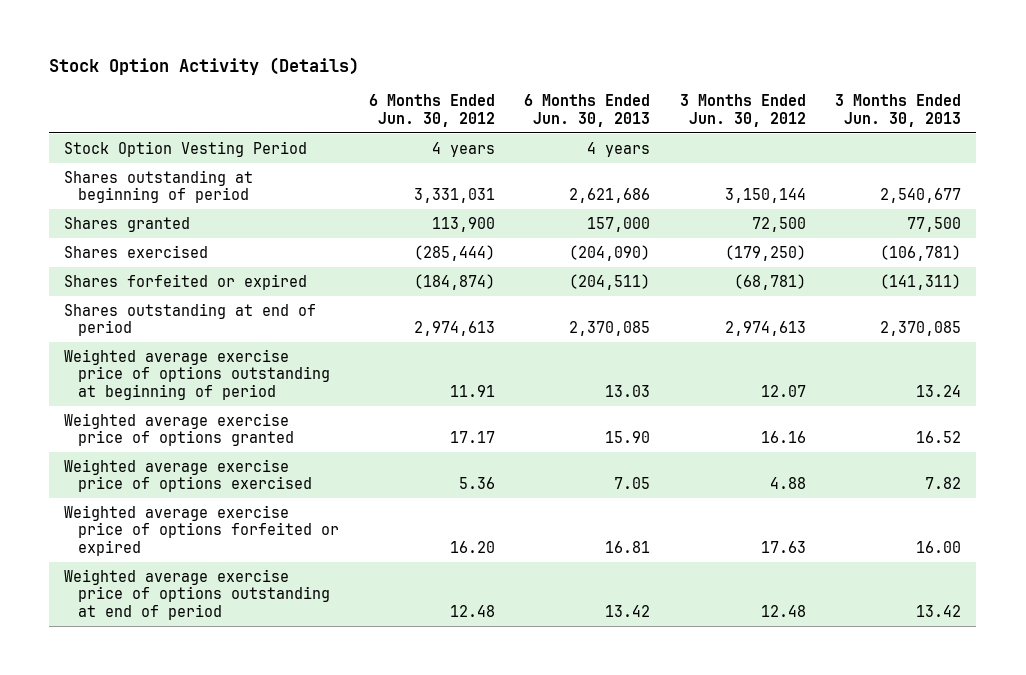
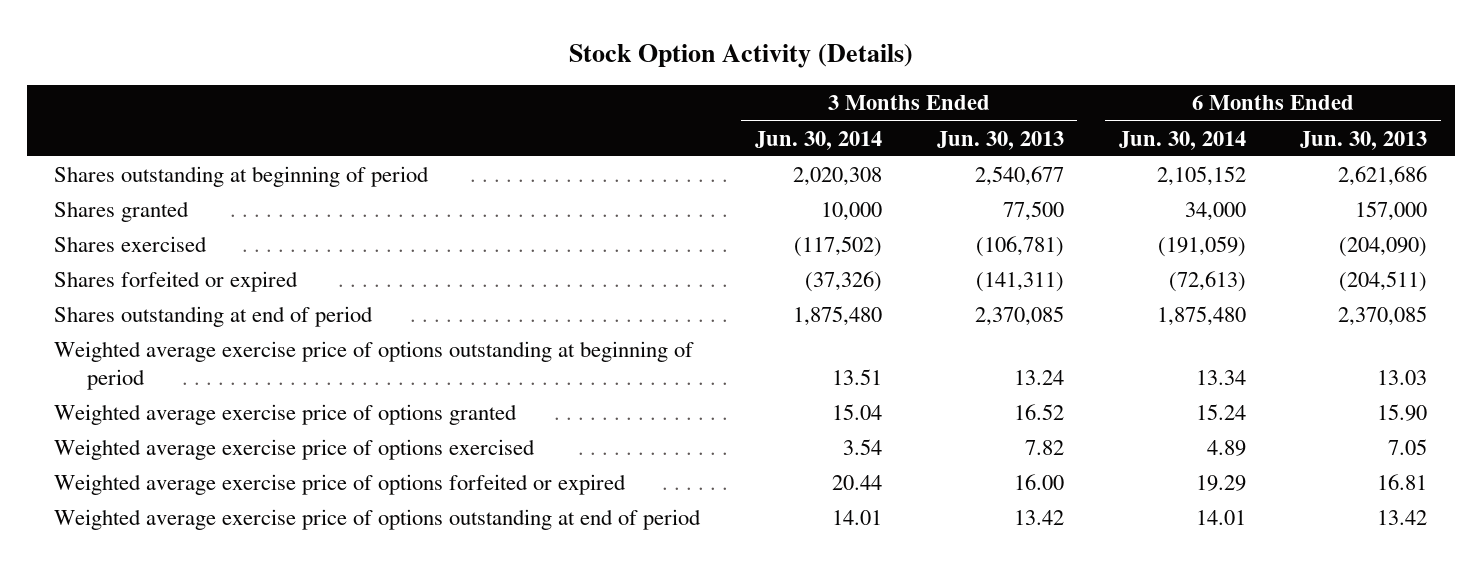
[368,94,495,127] 6 Months Ended Jun. 30, 2012 -> none
[679,94,806,127] 3 Months Ended Jun. 30, 2012 -> none
none -> [755,130,883,150] Jun. 30, 2014
none -> [1118,130,1246,150] Jun. 30, 2014
[64,140,308,157] Stock Option Vesting Period -> none

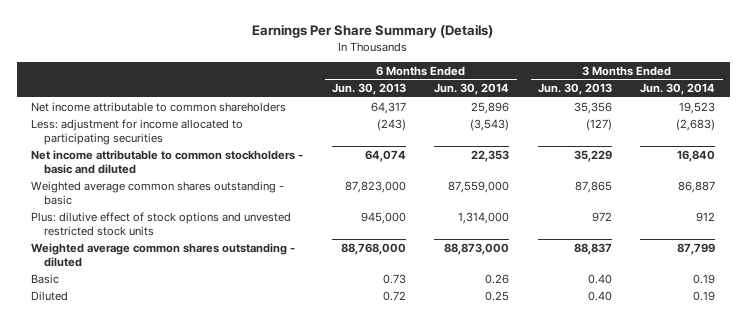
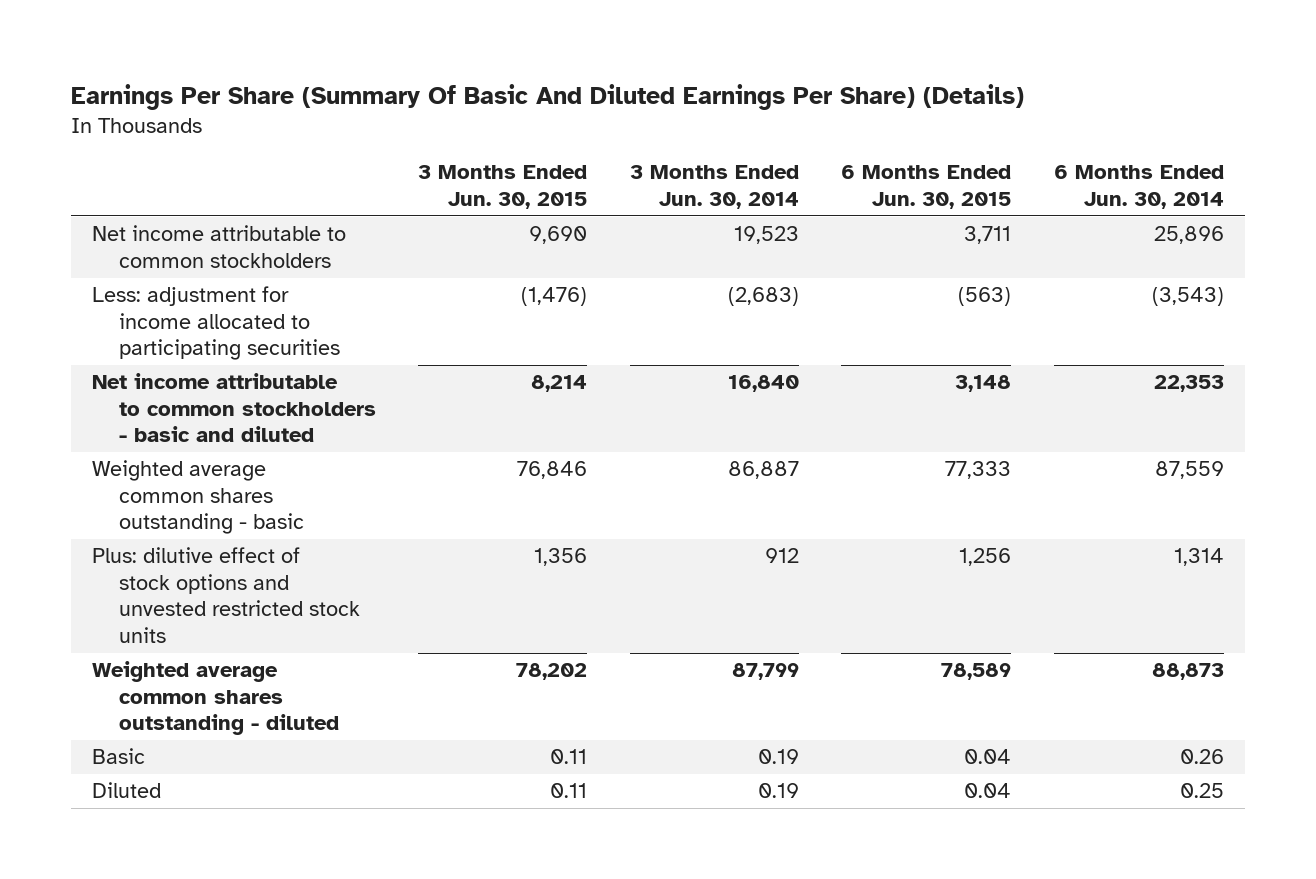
[252,24,494,39] Earnings Per Share Summary (Details) -> [70,84,1024,111] Earnings Per Share (Summary Of Basic And Diluted Earnings Per Share) (Details)
[331,83,406,96] Jun. 30, 2013 -> none
[537,83,612,96] Jun. 30, 2013 -> none
none -> [418,165,588,209] 3 Months Ended Jun. 30, 2015
none -> [841,165,1012,209] 6 Months Ended Jun. 30, 2015
[31,101,287,112] Net income attributable to common shareholders -> [91,225,346,268] Net income attributable to common stockholders
[448,180,510,193] 87,559,000 -> [1154,461,1224,480] 87,559
[458,211,510,224] 1,314,000 -> [1173,548,1224,567] 1,314
[444,242,510,255] 88,873,000 -> [1151,663,1224,681] 88,873

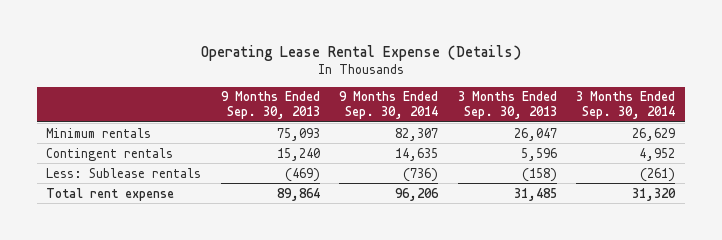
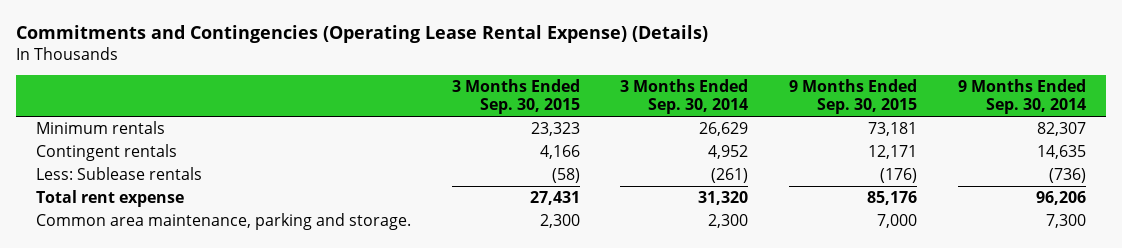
[200,44,521,61] Operating Lease Rental Expense (Details) -> [15,25,708,44] Commitments and Contingencies (Operating Lease Rental Expense) (Details)
[220,91,320,120] 9 Months Ended Sep. 30, 2013 -> none
[457,91,557,120] 3 Months Ended Sep. 30, 2013 -> none
none -> [451,79,580,115] 3 Months Ended Sep. 30, 2015
none -> [789,79,918,115] 9 Months Ended Sep. 30, 2015
none -> [35,212,411,230] Common area maintenance, parking and storage.

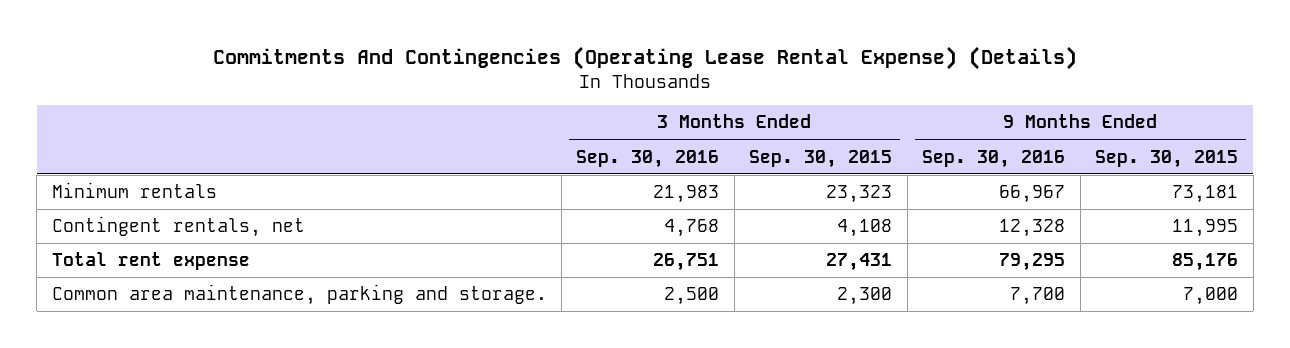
[15,25,708,44] Commitments and Contingencies (Operating Lease Rental Expense) (Details) -> [212,45,1077,70] Commitments And Contingencies (Operating Lease Rental Expense) (Details)
[620,79,749,115] 3 Months Ended Sep. 30, 2014 -> none
[957,79,1086,115] 9 Months Ended Sep. 30, 2014 -> none
none -> [576,149,720,168] Sep. 30, 2016
none -> [922,149,1066,168] Sep. 30, 2016
[35,166,202,180] Less: Sublease rentals -> none
[35,143,177,161] Contingent rentals -> [51,216,305,238] Contingent rentals, net
[539,144,580,159] 4,166 -> [837,219,893,238] 4,108
[868,144,918,159] 12,171 -> [1172,219,1239,238] 11,995

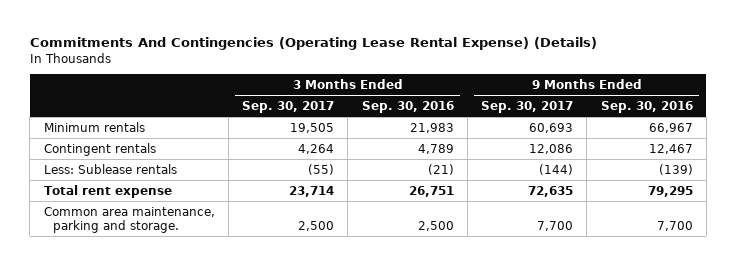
[749,149,893,168] Sep. 30, 2015 -> none
[1095,149,1239,168] Sep. 30, 2015 -> none
none -> [242,100,335,113] Sep. 30, 2017
none -> [481,100,574,113] Sep. 30, 2017
[51,216,305,238] Contingent rentals, net -> [43,142,156,156] Contingent rentals
[664,219,720,238] 4,768 -> [417,143,454,154] 4,789
[999,219,1066,238] 12,328 -> [648,143,693,154] 12,467
none -> [43,163,177,174] Less: Sublease rentals

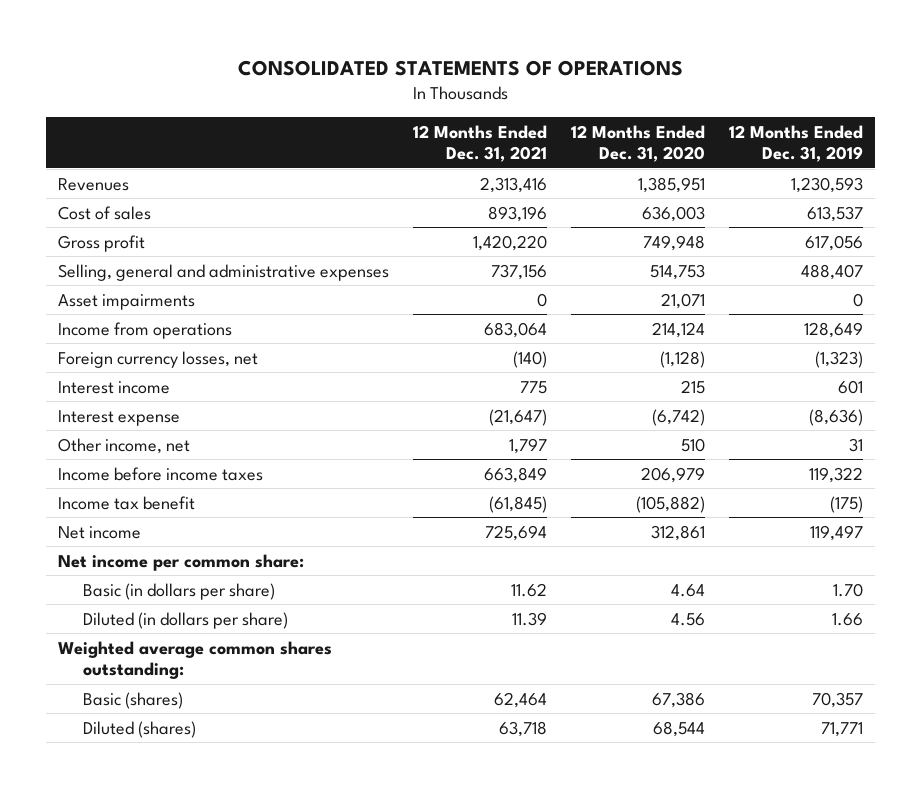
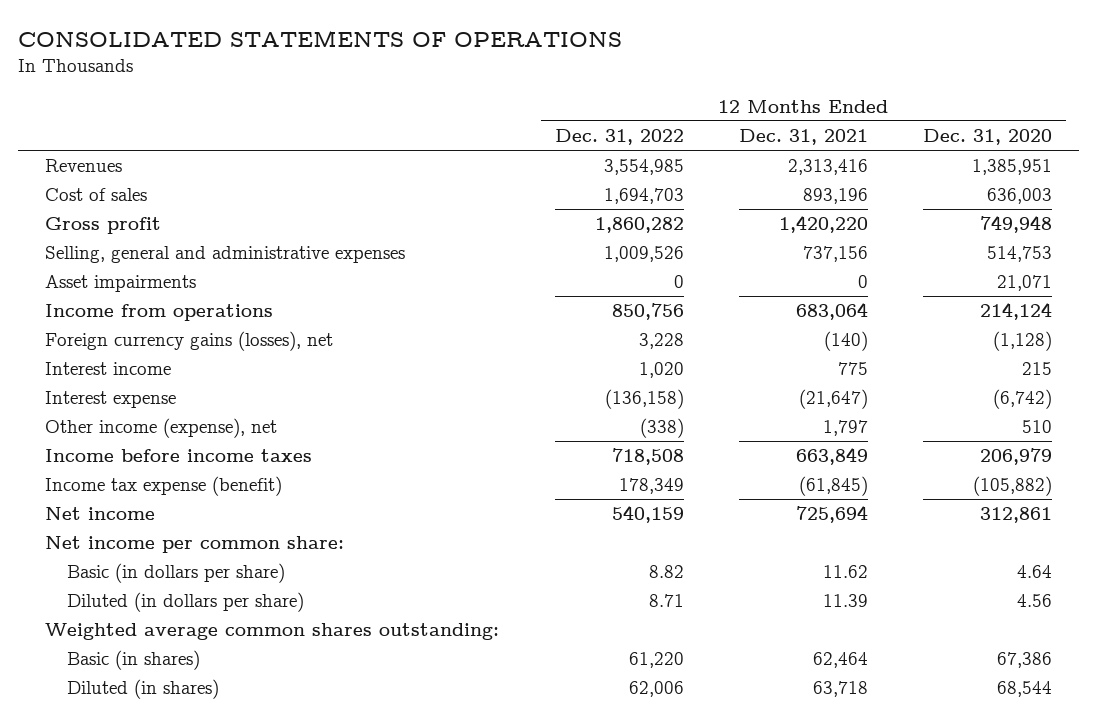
[729,124,864,163] 12 Months Ended Dec. 31, 2019 -> none
none -> [554,128,684,145] Dec. 31, 2022
[58,350,259,368] Foreign currency losses, net -> [45,331,334,352] Foreign currency gains (losses), net
[58,437,191,454] Other income, net -> [45,418,278,439] Other income (expense), net
[58,495,196,510] Income tax benefit -> [45,476,283,497] Income tax expense (benefit)
[83,691,184,709] Basic (shares) -> [66,650,200,671] Basic (in shares)
[83,720,197,738] Diluted (shares) -> [66,679,219,700] Diluted (in shares)

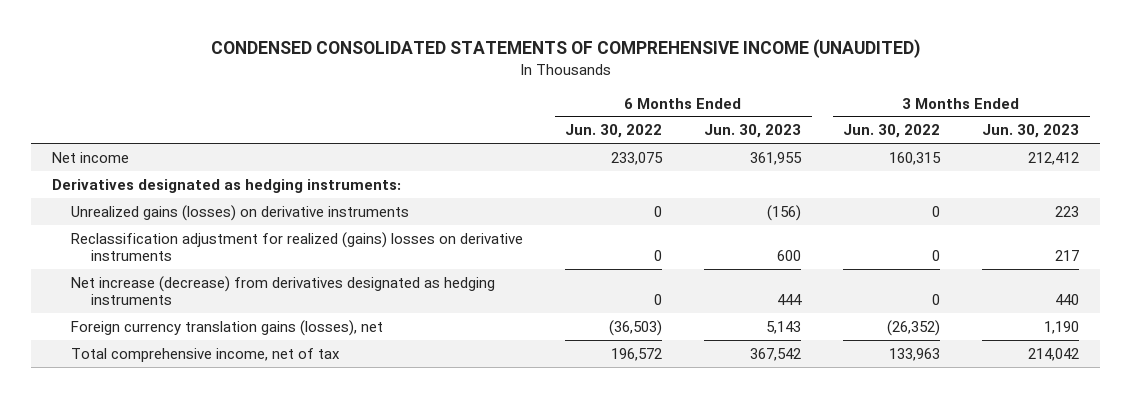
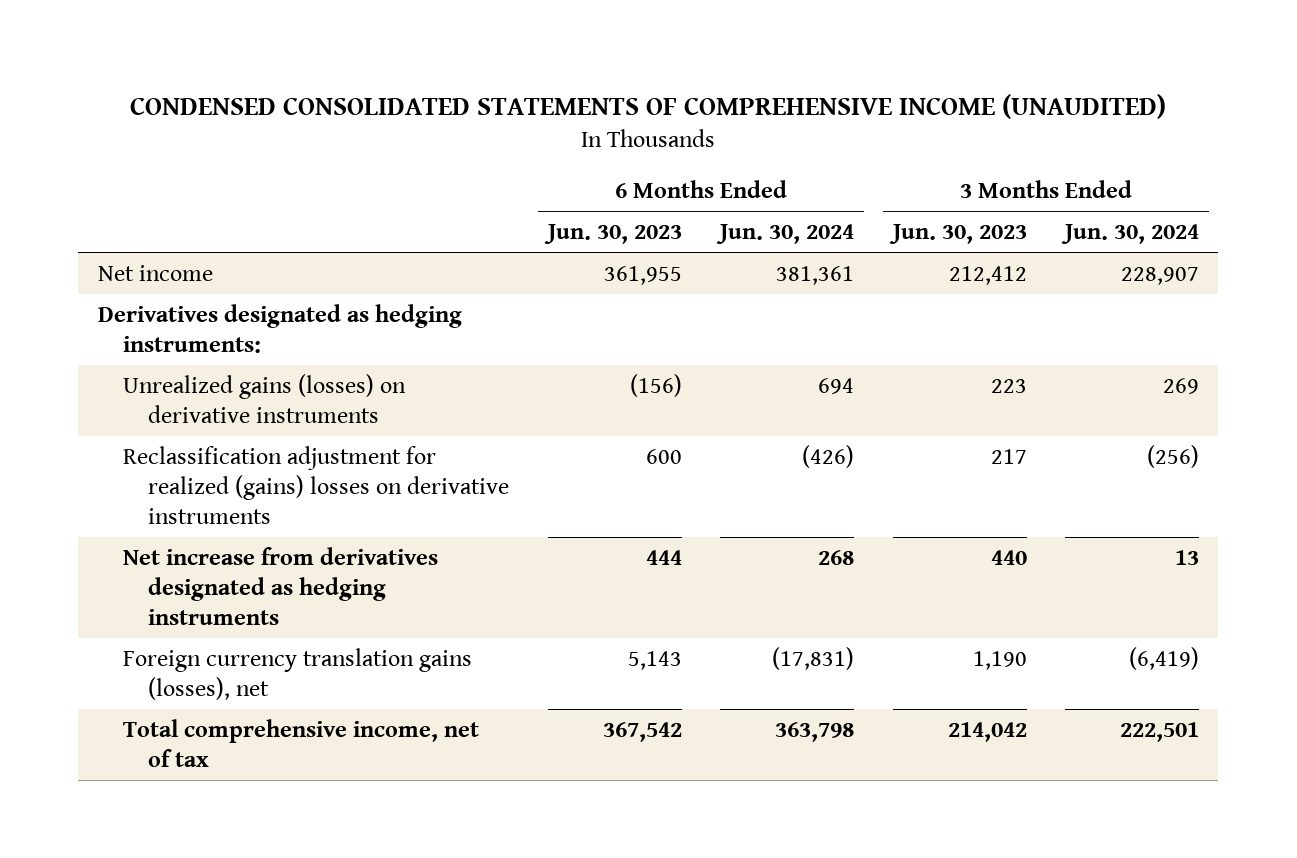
[565,124,663,139] Jun. 30, 2022 -> none
[843,124,941,139] Jun. 30, 2022 -> none
none -> [716,223,855,244] Jun. 30, 2024
none -> [1060,223,1199,244] Jun. 30, 2024
[71,275,496,306] Net increase (decrease) from derivatives designated as hedging instruments -> [122,546,438,625] Net increase from derivatives designated as hedging instruments

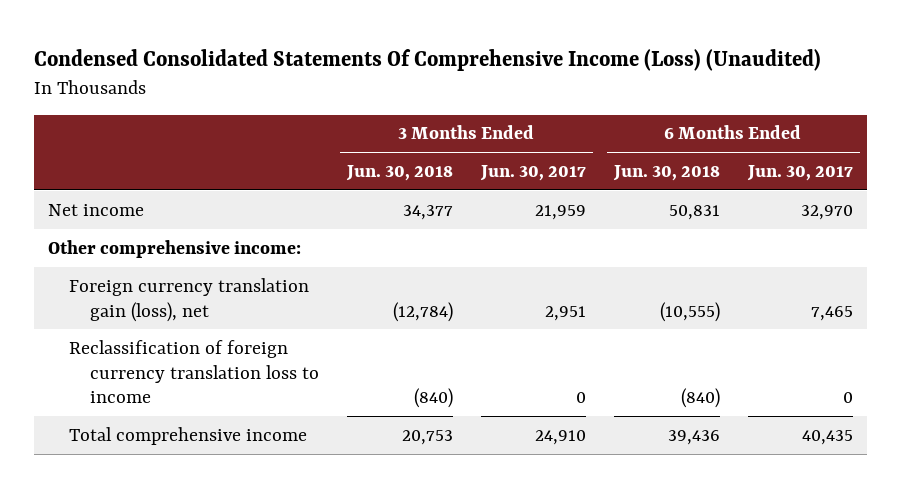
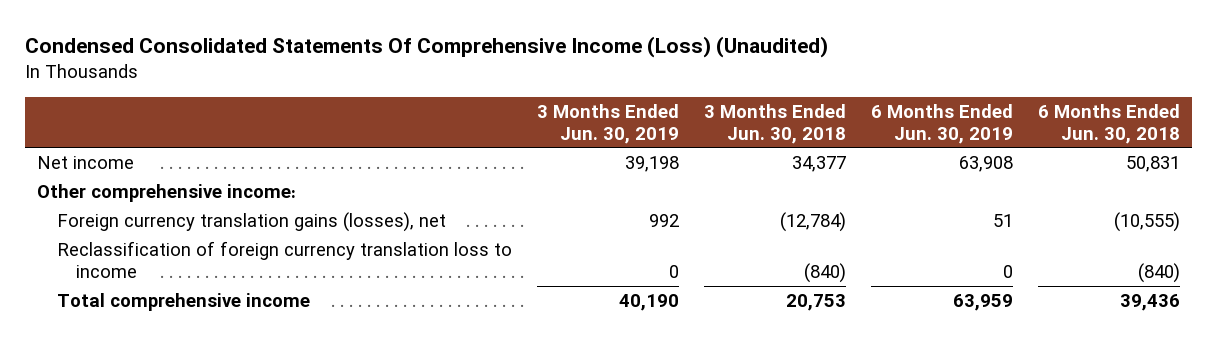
[479,164,586,181] Jun. 30, 2017 -> none
[746,164,853,181] Jun. 30, 2017 -> none
none -> [536,103,679,144] 3 Months Ended Jun. 30, 2019
none -> [870,103,1013,144] 6 Months Ended Jun. 30, 2019
[68,277,309,322] Foreign currency translation gain (loss), net -> [56,211,446,232] Foreign currency translation gains (losses), net

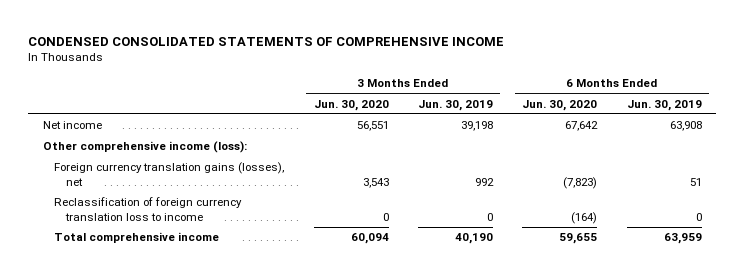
[24,36,828,59] Condensed Consolidated Statements Of Comprehensive Income (Loss) (Unaudited) -> [28,37,505,47] CONDENSED CONSOLIDATED STATEMENTS OF COMPREHENSIVE INCOME
[703,103,846,144] 3 Months Ended Jun. 30, 2018 -> none
[1037,103,1180,144] 6 Months Ended Jun. 30, 2018 -> none
none -> [313,99,389,111] Jun. 30, 2020
none -> [522,99,598,111] Jun. 30, 2020
[37,183,297,202] Other comprehensive income: -> [43,141,248,154] Other comprehensive income (loss):

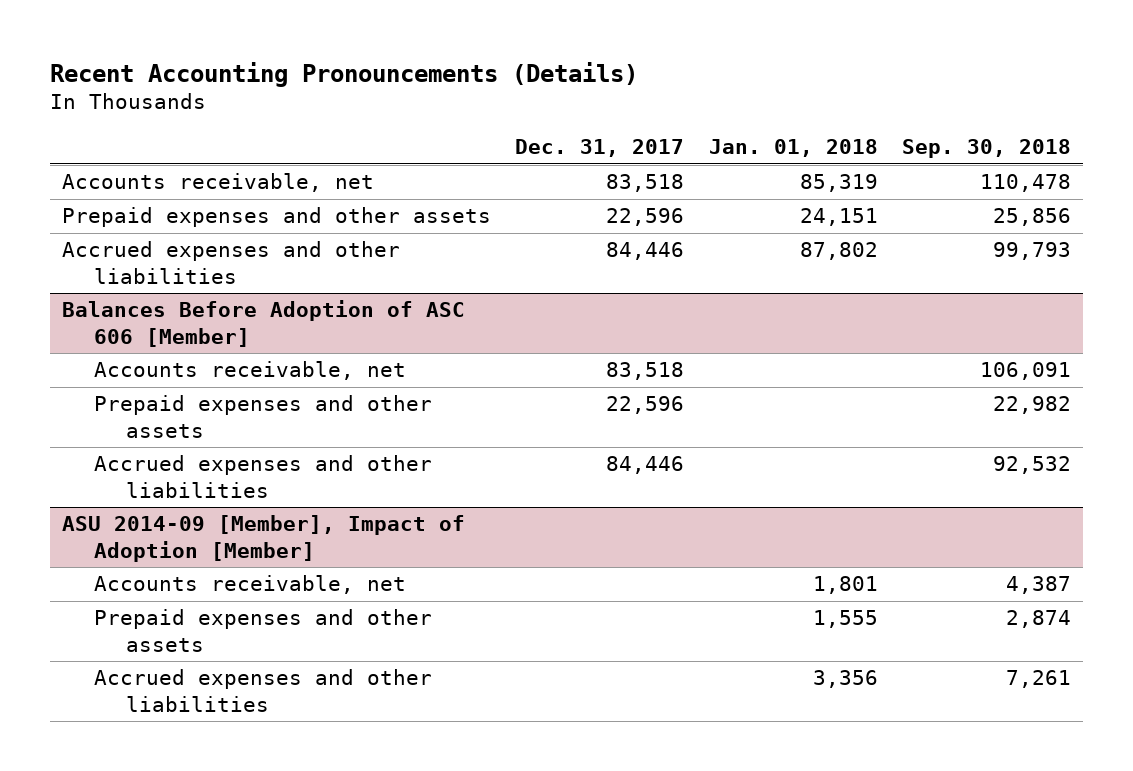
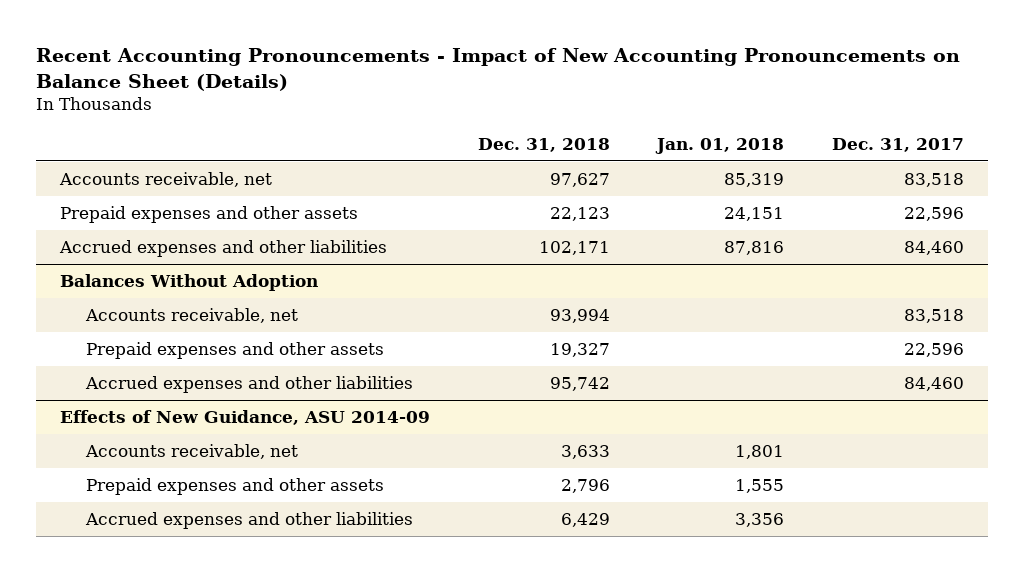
[49,61,638,87] Recent Accounting Pronouncements (Details) -> [35,47,960,91] Recent Accounting Pronouncements - Impact of New Accounting Pronouncements on Balance Sheet (Details)
[901,139,1071,159] Sep. 30, 2018 -> none
none -> [477,137,610,152] Dec. 31, 2018
[606,242,685,261] 84,446 -> [904,240,965,255] 84,460
[799,242,878,261] 87,802 -> [724,240,785,255] 87,816
[62,300,466,347] Balances Before Adoption of ASC 606 [Member] -> [59,273,318,291] Balances Without Adoption
[62,515,466,562] ASU 2014-09 [Member], Impact of Adoption [Member] -> none
[606,456,685,475] 84,446 -> [904,376,965,391] 84,460
none -> [59,409,430,425] Effects of New Guidance, ASU 2014-09

